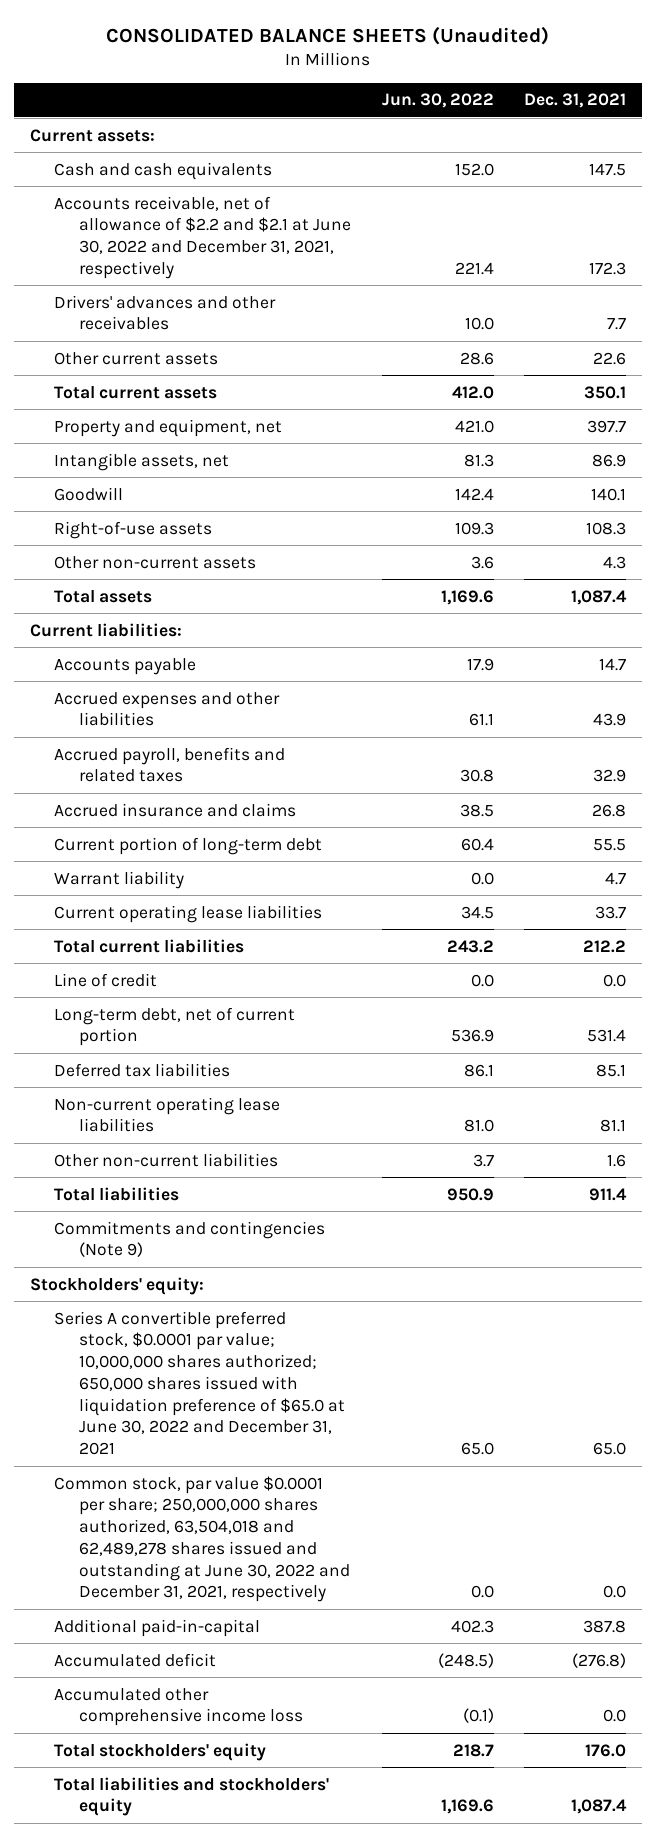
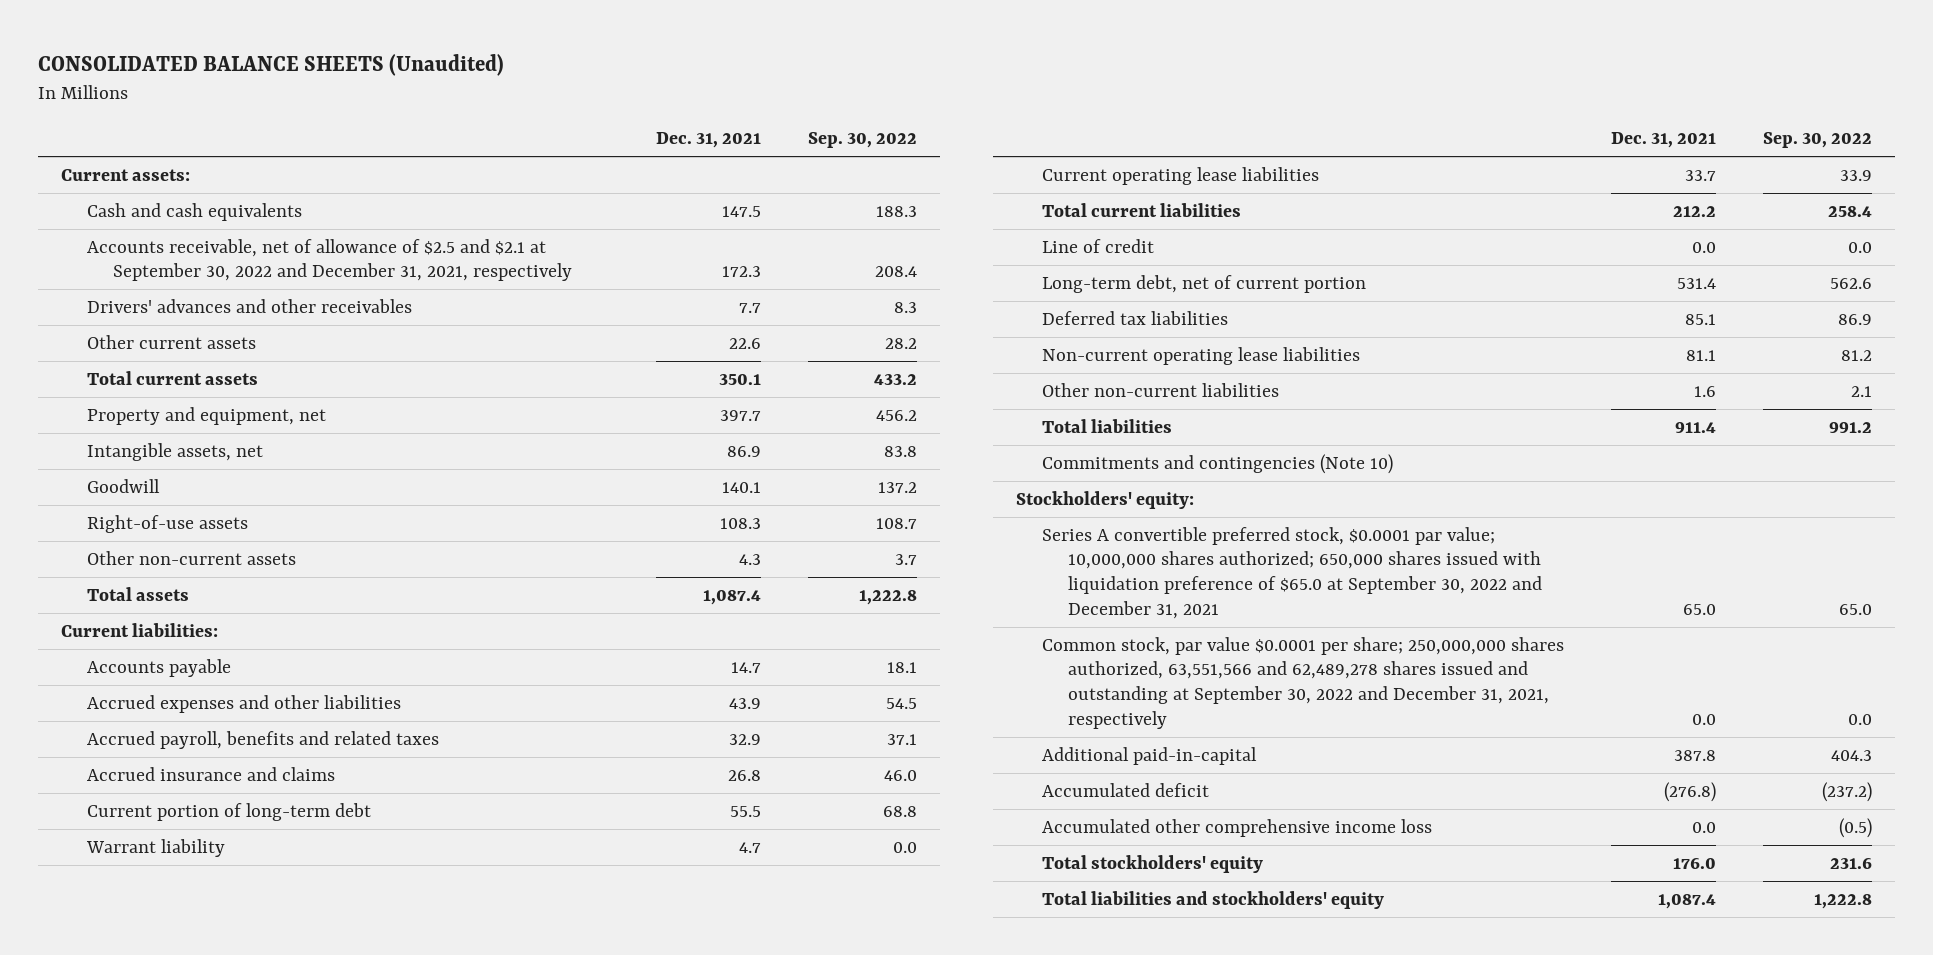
[381,93,494,109] Jun. 30, 2022 -> none
none -> [807,132,917,149] Sep. 30, 2022
[54,195,352,279] Accounts receivable, net of allowance of $2.2 and $2.1 at June 30, 2022 and December 31, 2021, respectively -> [87,238,573,282] Accounts receivable, net of allowance of $2.5 and $2.1 at September 30, 2022 and December 31, 2021, respectively
[54,1220,326,1258] Commitments and contingencies (Note 9) -> [1042,453,1394,474] Commitments and contingencies (Note 10)
[54,1310,346,1456] Series A convertible preferred stock, $0.0001 par value; 10,000,000 shares authorized; 650,000 shares issued with liquidation preference of $65.0 at June 30, 2022 and December 31, 2021 -> [1042,526,1543,619] Series A convertible preferred stock, $0.0001 par value; 10,000,000 shares authorized; 650,000 shares issued with liquidation preference of $65.0 at September 30, 2022 and December 31, 2021
[54,1475,351,1603] Common stock, par value $0.0001 per share; 250,000,000 shares authorized, 63,504,018 and 62,489,278 shares issued and outstanding at June 30, 2022 and December 31, 2021, respectively -> [1042,636,1565,729] Common stock, par value $0.0001 per share; 250,000,000 shares authorized, 63,551,566 and 62,489,278 shares issued and outstanding at September 30, 2022 and December 31, 2021, respectively

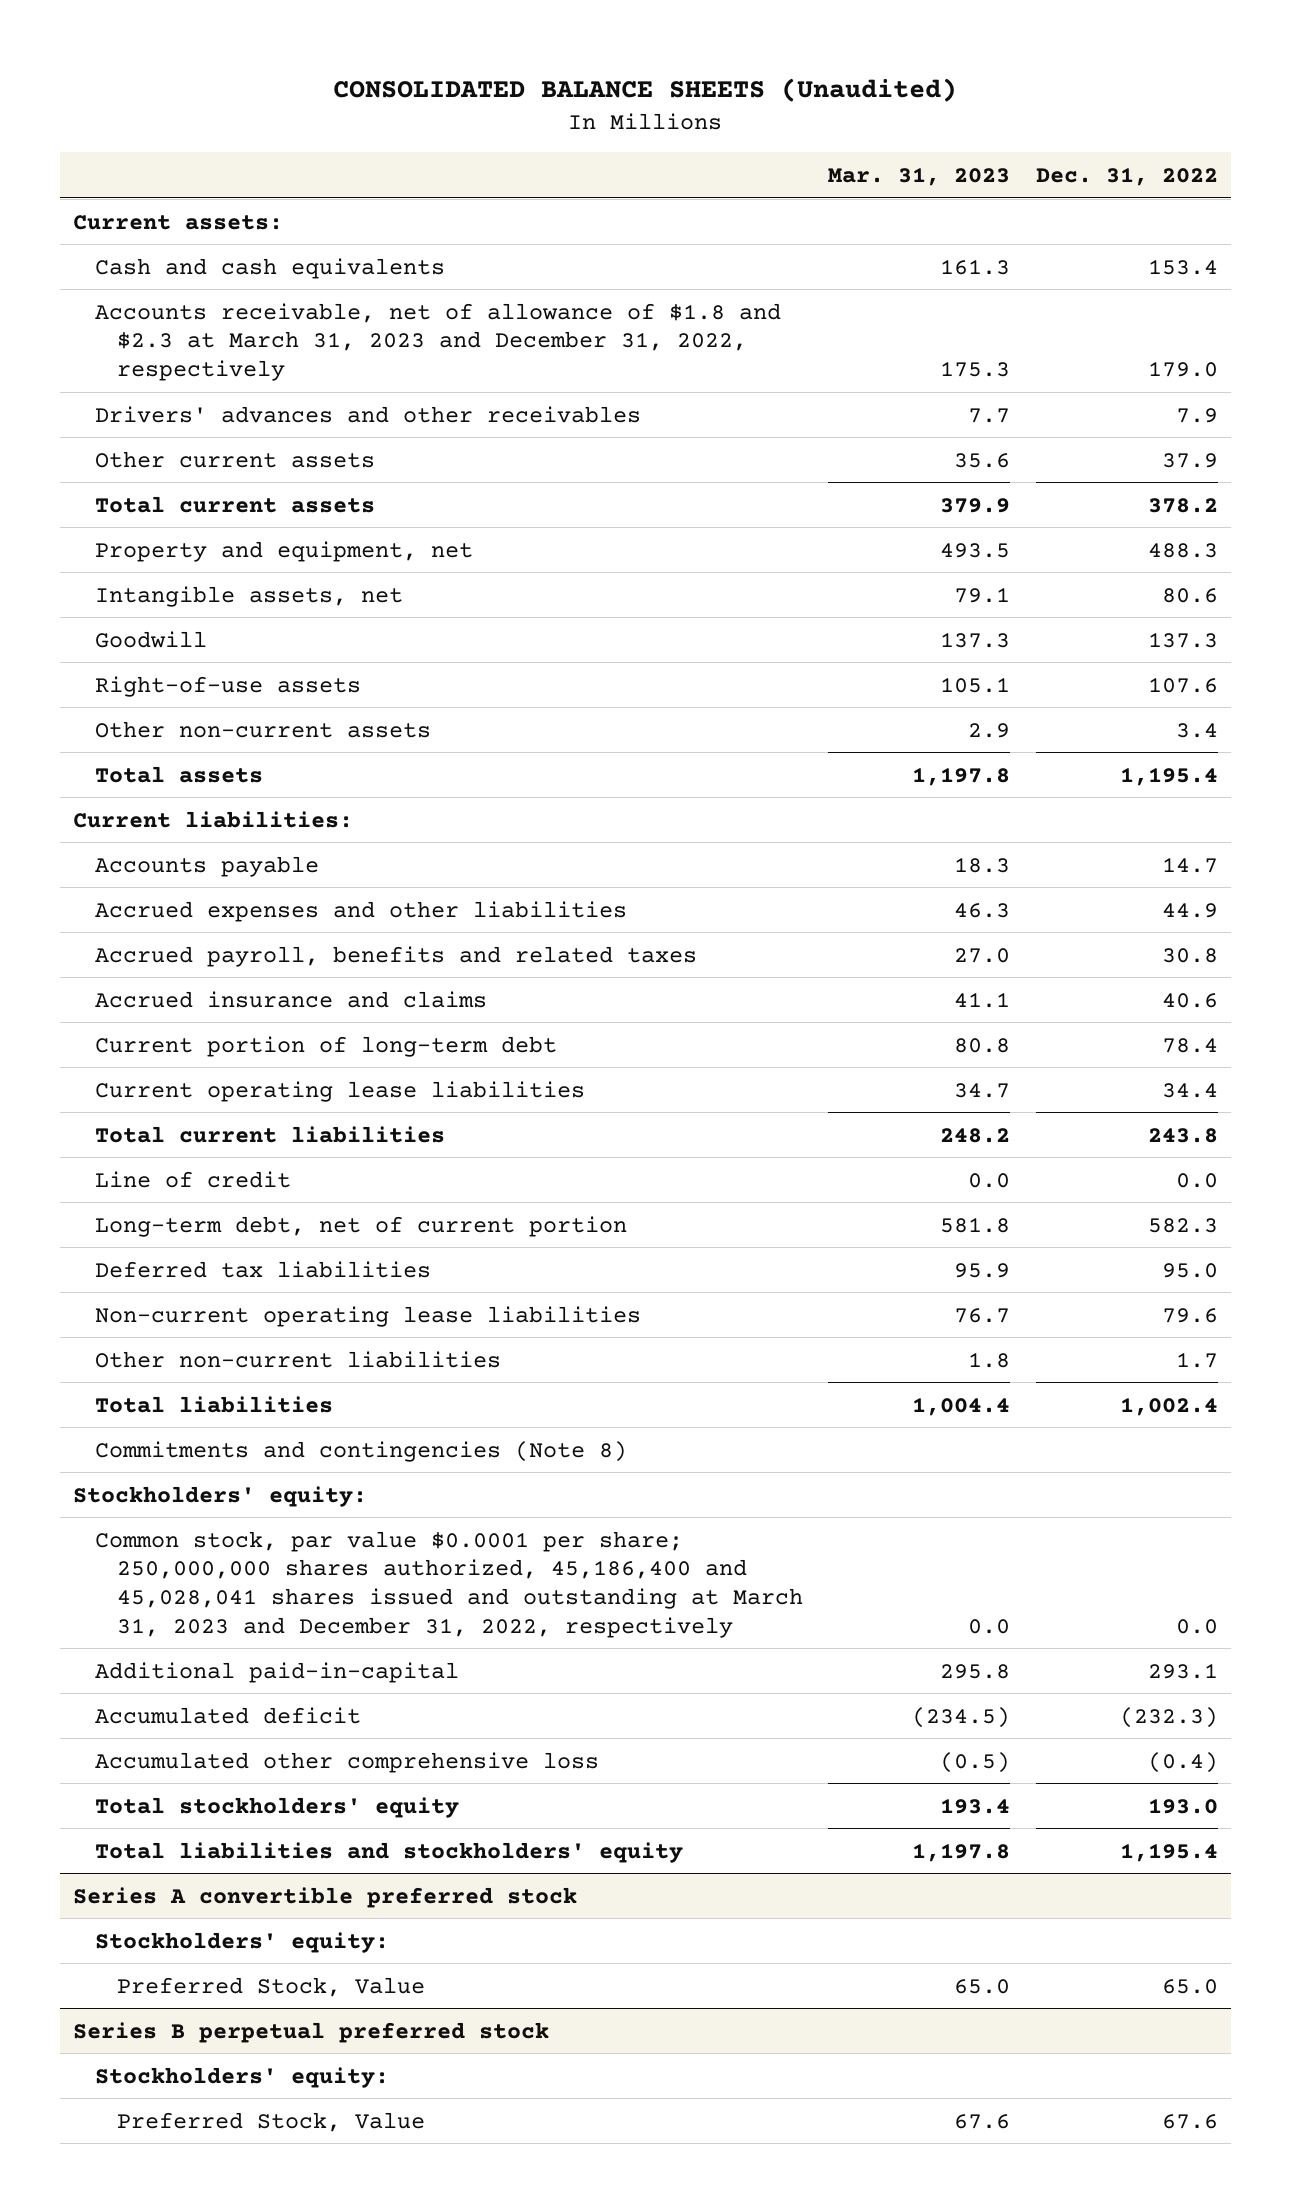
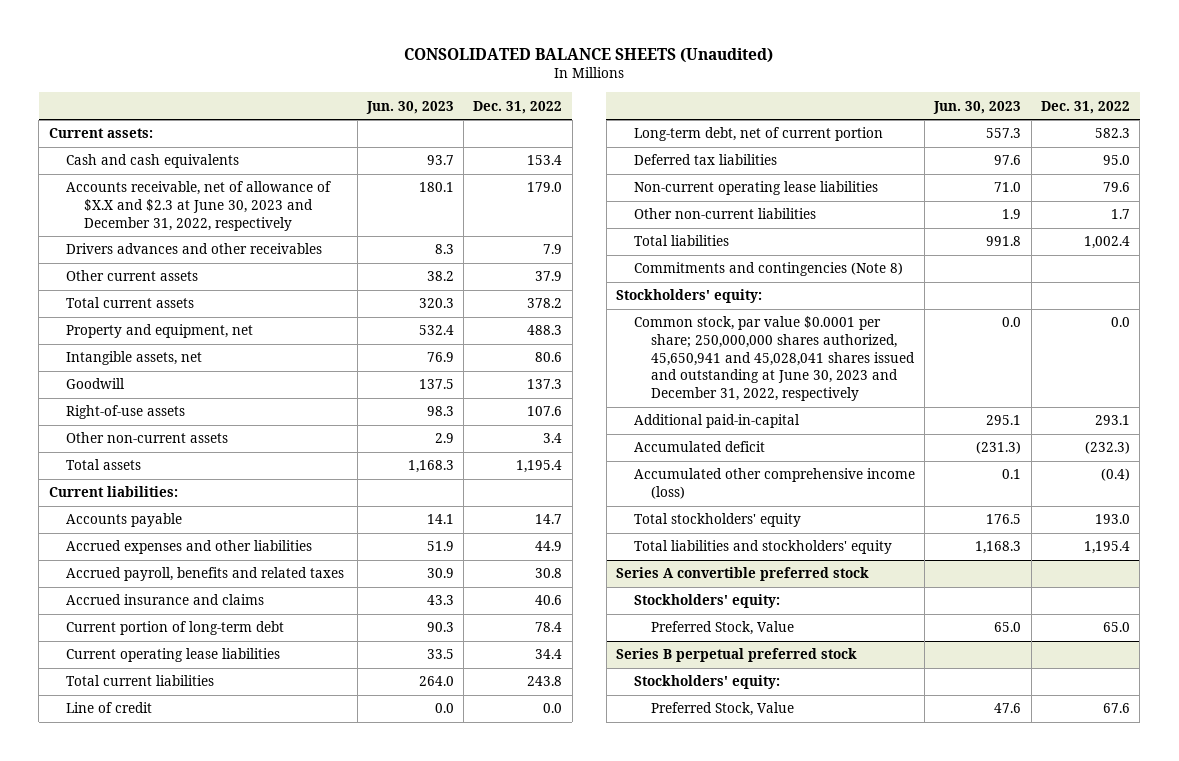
[828,166,1011,186] Mar. 31, 2023 -> none
none -> [365,100,454,114] Jun. 30, 2023
[94,302,781,381] Accounts receivable, net of allowance of $1.8 and $2.3 at March 31, 2023 and December 31, 2022, respectively -> [66,181,332,231] Accounts receivable, net of allowance of $X.X and $2.3 at June 30, 2023 and December 31, 2022, respectively
[94,405,641,423] Drivers' advances and other receivables -> [66,243,323,255] Drivers advances and other receivables
[94,1530,803,1638] Common stock, par value $0.0001 per share; 250,000,000 shares authorized, 45,186,400 and 45,028,041 shares issued and outstanding at March 31, 2023 and December 31, 2022, respectively -> [633,316,916,401] Common stock, par value $0.0001 per share; 250,000,000 shares authorized, 45,650,941 and 45,028,041 shares issued and outstanding at June 30, 2023 and December 31, 2022, respectively
[94,1751,599,1773] Accumulated other comprehensive loss -> [633,468,915,500] Accumulated other comprehensive income (loss)

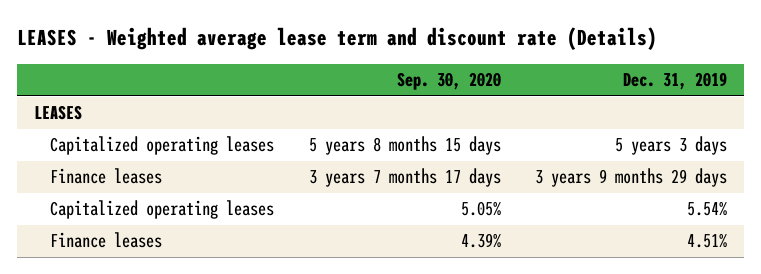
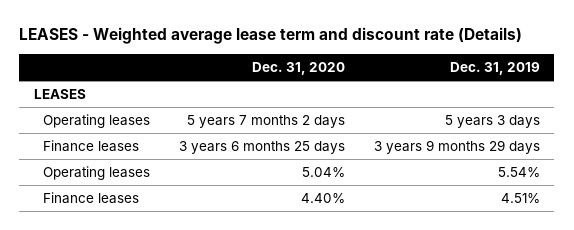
[396,72,501,91] Sep. 30, 2020 -> none
none -> [252,62,346,76] Dec. 31, 2020
[50,136,275,156] Capitalized operating leases -> [43,114,151,129] Operating leases
[50,200,275,220] Capitalized operating leases -> [43,166,151,181] Operating leases

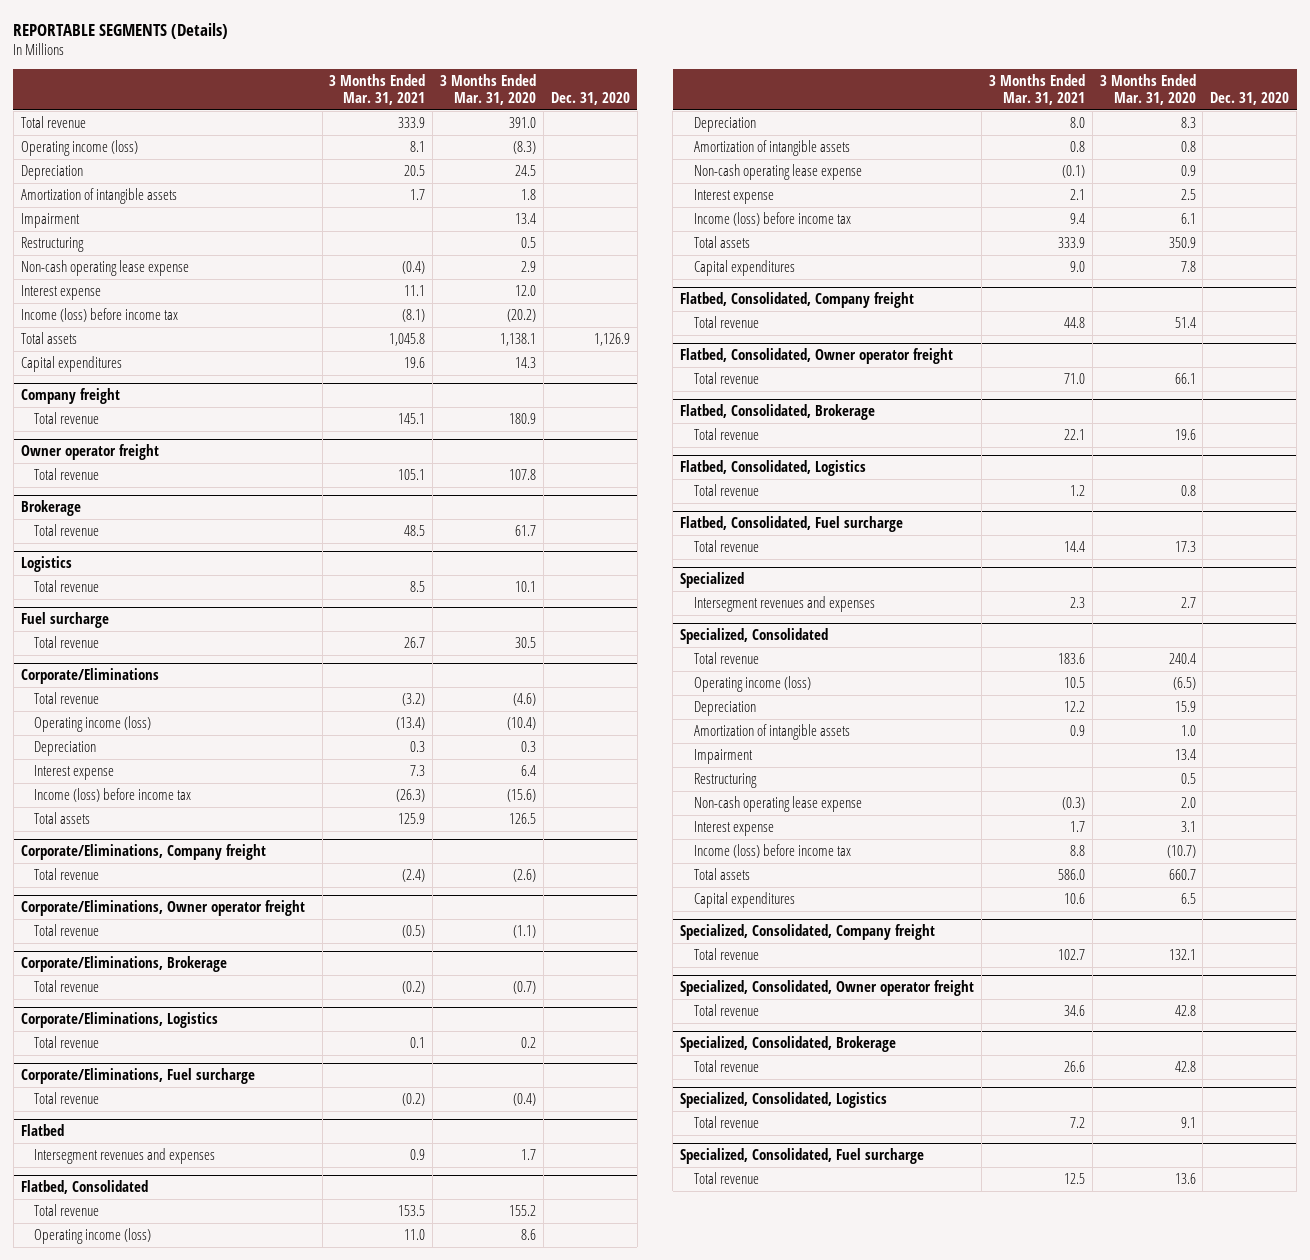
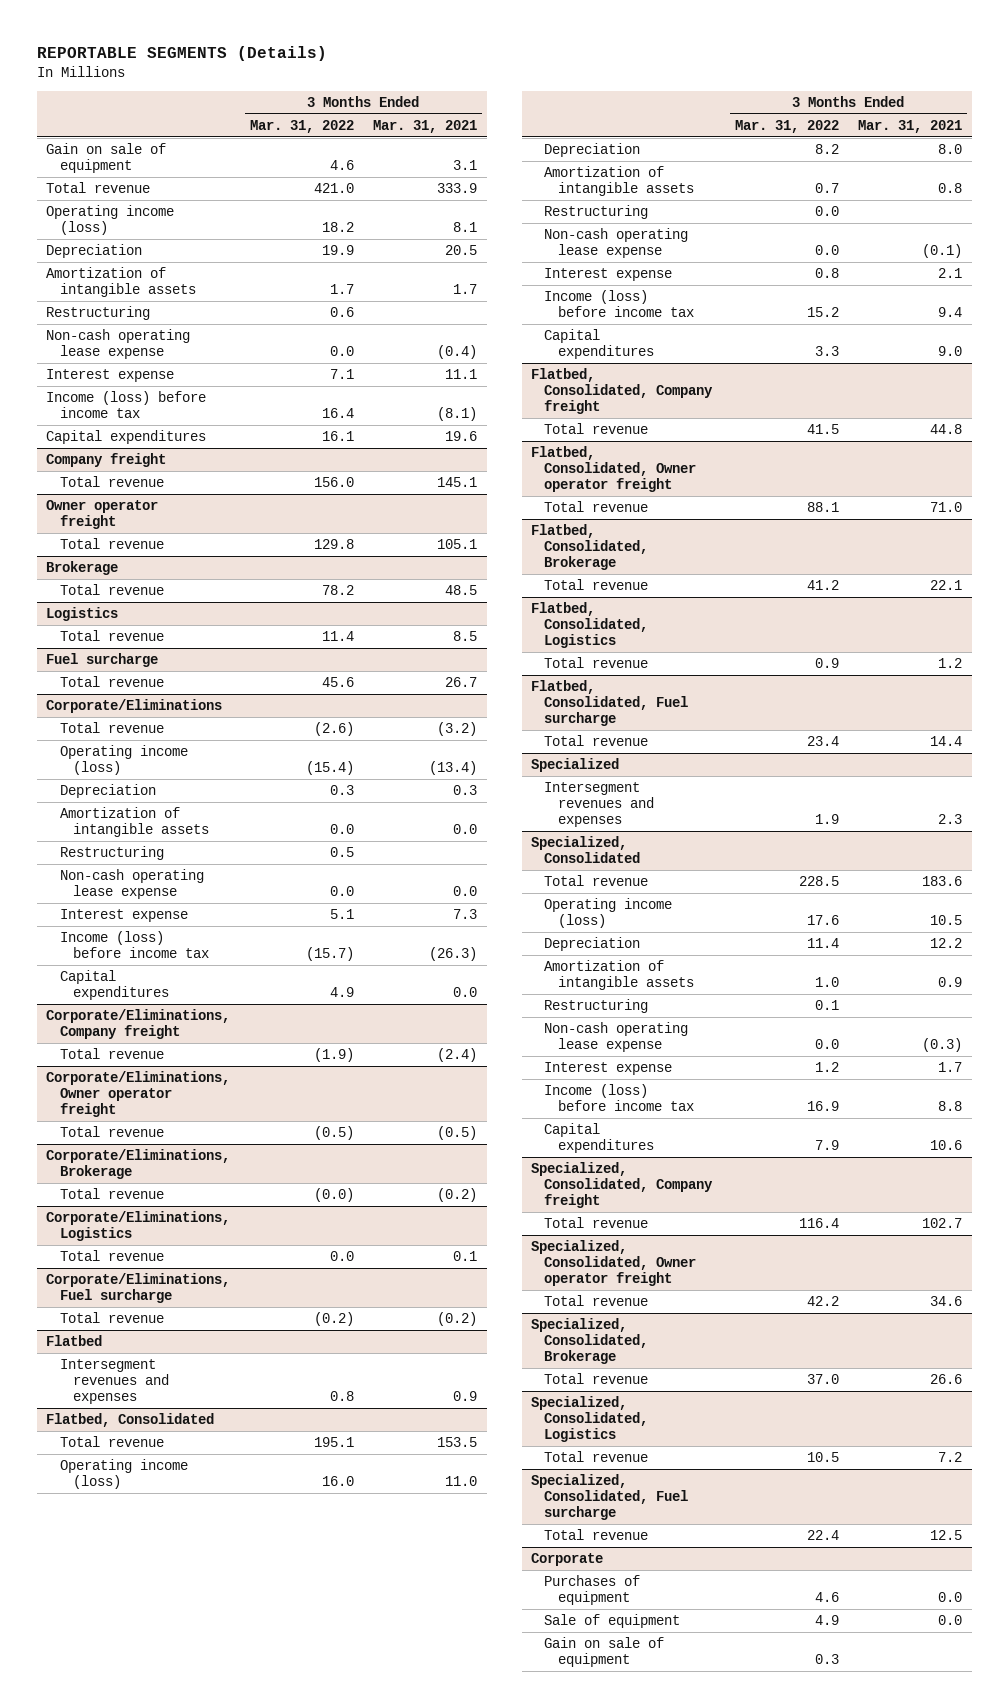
[440,74,537,106] 3 Months Ended Mar. 31, 2020 -> none
[550,92,630,106] Dec. 31, 2020 -> none
none -> [249,119,354,133] Mar. 31, 2022
none -> [46,143,167,174] Gain on sale of equipment
[20,212,80,228] Impairment -> none
[20,331,77,344] Total assets -> none
none -> [59,807,209,838] Amortization of intangible assets
none -> [59,846,164,861] Restructuring
none -> [59,869,204,900] Non-cash operating lease expense
[34,811,91,824] Total assets -> none
none -> [59,970,169,1001] Capital expenditures
none -> [544,205,649,220] Restructuring
[694,235,751,248] Total assets -> none
[694,748,754,764] Impairment -> none
[694,867,751,880] Total assets -> none
none -> [531,1553,604,1567] Corporate
none -> [544,1575,641,1606] Purchases of equipment
none -> [544,1614,681,1629] Sale of equipment
none -> [544,1637,665,1668] Gain on sale of equipment

